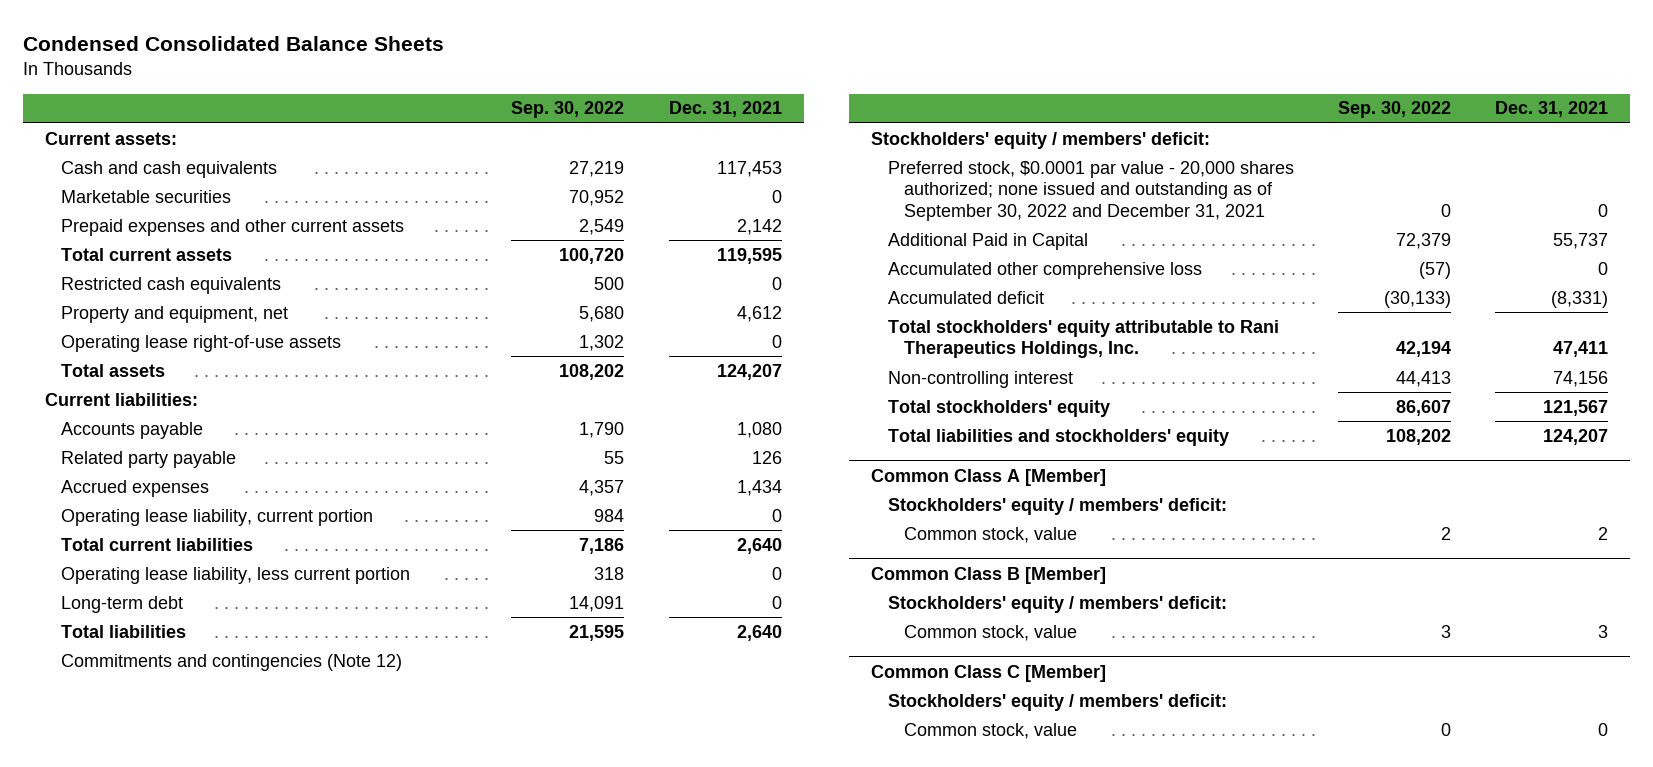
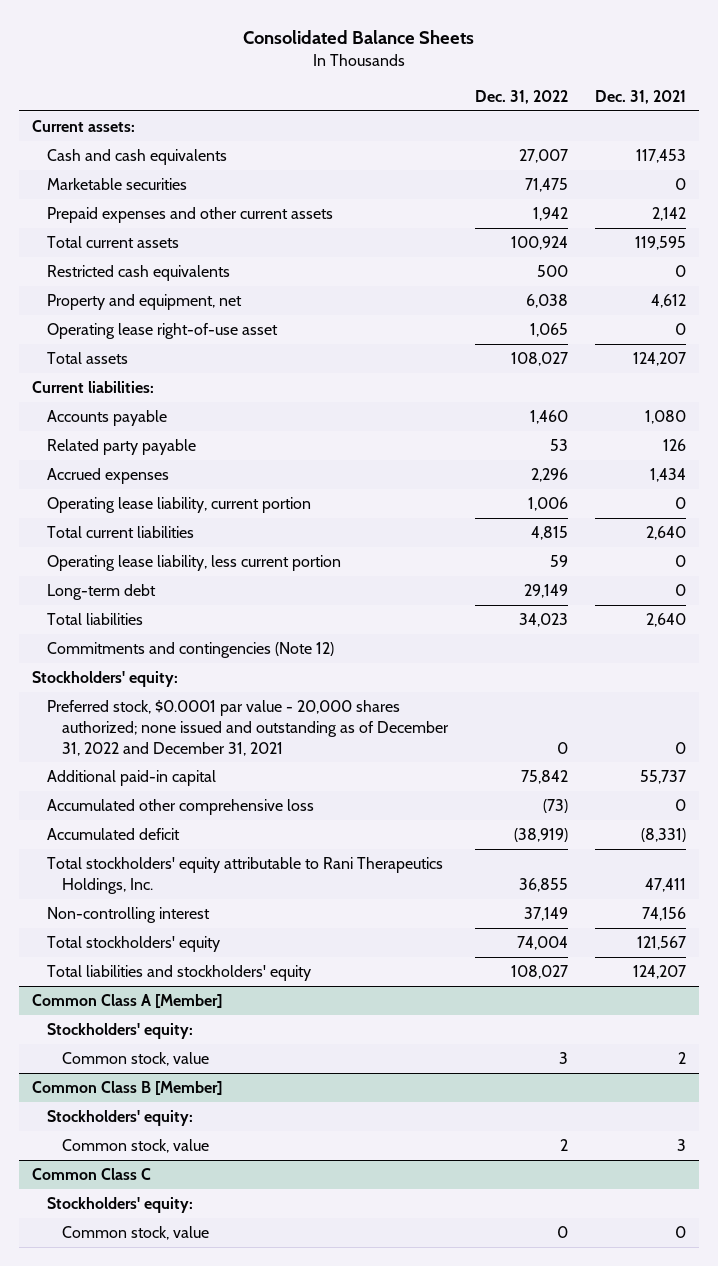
[22,35,444,51] Condensed Consolidated Balance Sheets -> [243,29,475,44] Consolidated Balance Sheets
[511,101,625,119] Sep. 30, 2022 -> none
none -> [475,89,569,104] Dec. 31, 2022
[61,334,342,352] Operating lease right-of-use assets -> [47,323,279,340] Operating lease right-of-use asset
[871,131,1211,149] Stockholders' equity / members' deficit: -> [32,671,179,688] Stockholders' equity:
[887,160,1294,222] Preferred stock, $0.0001 par value - 20,000 shares authorized; none issued and outstanding as of September 30, 2022 and December 31, 2021 -> [47,700,450,756] Preferred stock, $0.0001 par value - 20,000 shares authorized; none issued and outstanding as of December 31, 2022 and December 31, 2021
[887,232,1088,250] Additional Paid in Capital -> [47,770,217,787] Additional paid-in capital
[887,497,1227,515] Stockholders' equity / members' deficit: -> [47,1023,194,1040] Stockholders' equity:
[887,595,1227,613] Stockholders' equity / members' deficit: -> [47,1110,194,1127] Stockholders' equity:
[871,664,1107,682] Common Class C [Member] -> [32,1168,152,1181] Common Class C
[887,693,1227,711] Stockholders' equity / members' deficit: -> [47,1197,194,1214] Stockholders' equity:

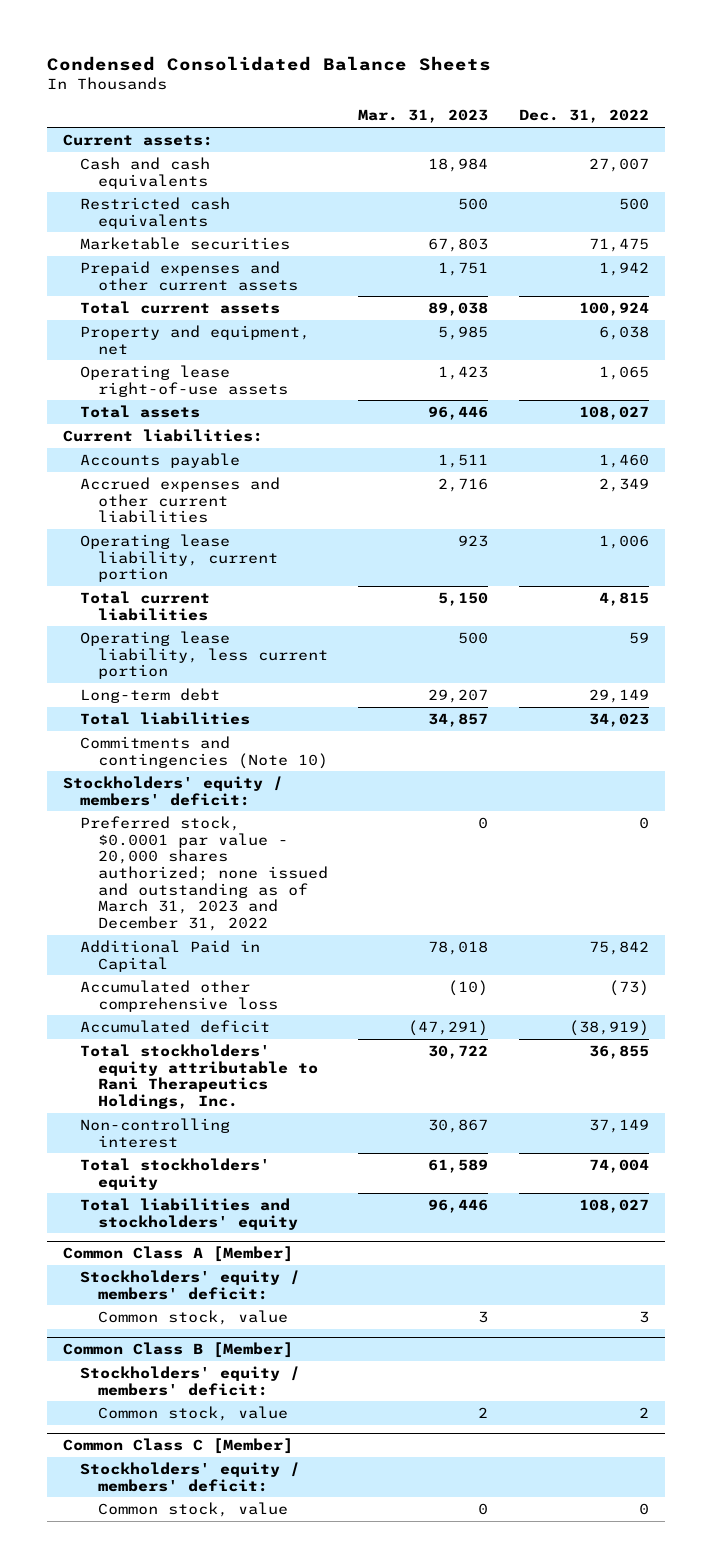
[243,29,475,44] Consolidated Balance Sheets -> [47,55,492,71] Condensed Consolidated Balance Sheets
[594,89,686,104] Dec. 31, 2021 -> none
none -> [358,109,489,124] Mar. 31, 2023
[47,265,231,282] Restricted cash equivalents -> [80,196,231,229] Restricted cash equivalents
[47,323,279,340] Operating lease right-of-use asset -> [80,364,288,397] Operating lease right-of-use assets
[47,439,197,456] Related party payable -> none
[47,468,170,485] Accrued expenses -> none
none -> [80,476,281,524] Accrued expenses and other current liabilities
[47,642,335,659] Commitments and contingencies (Note 12) -> [80,735,328,769] Commitments and contingencies (Note 10)
[32,671,179,688] Stockholders' equity: -> [62,775,283,806] Stockholders' equity / members' deficit:
[47,700,450,756] Preferred stock, $0.0001 par value - 20,000 shares authorized; none issued and outstanding as of December 31, 2022 and December 31, 2021 -> [80,815,328,932] Preferred stock, $0.0001 par value - 20,000 shares authorized; none issued and outstanding as of March 31, 2023 and December 31, 2022
[47,770,217,787] Additional paid-in capital -> [80,939,261,972] Additional Paid in Capital
[47,1023,194,1040] Stockholders' equity: -> [80,1269,301,1300] Stockholders' equity / members' deficit:
[47,1110,194,1127] Stockholders' equity: -> [80,1365,301,1396] Stockholders' equity / members' deficit:
[32,1168,152,1181] Common Class C -> [62,1438,293,1455] Common Class C [Member]
[47,1197,194,1214] Stockholders' equity: -> [80,1461,301,1492] Stockholders' equity / members' deficit:

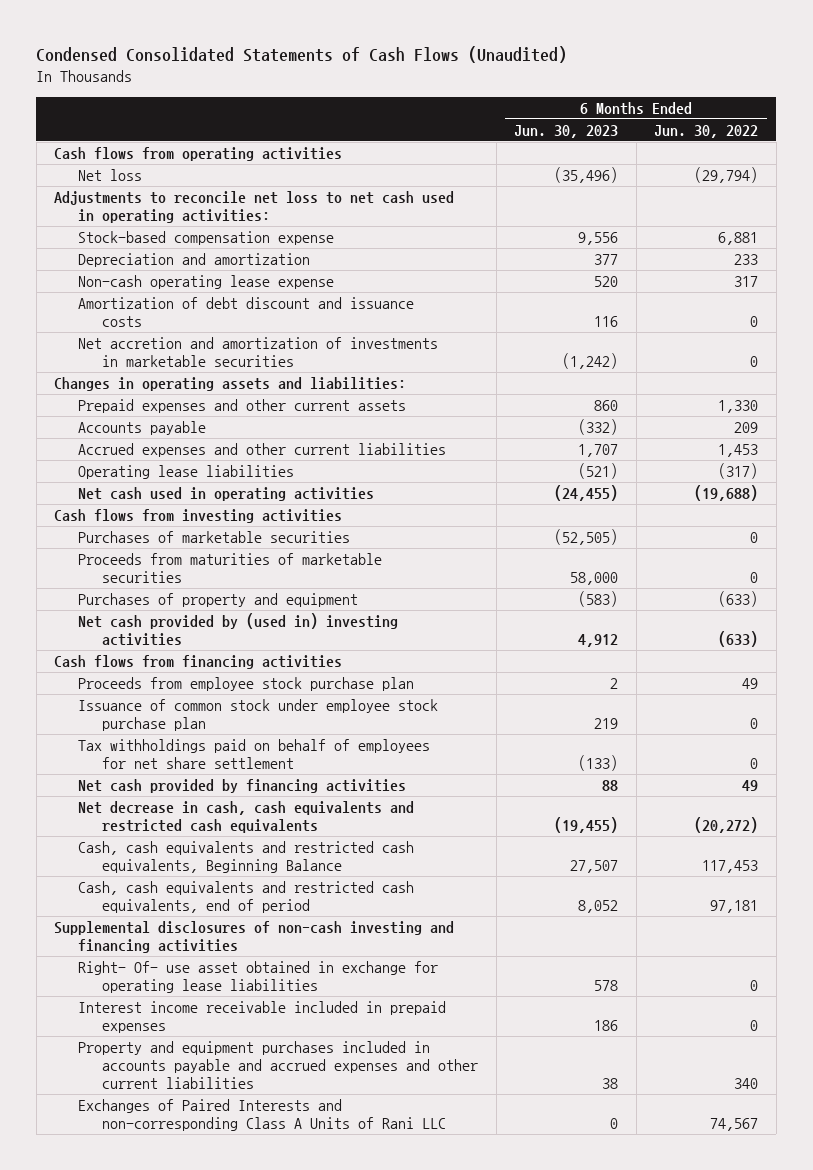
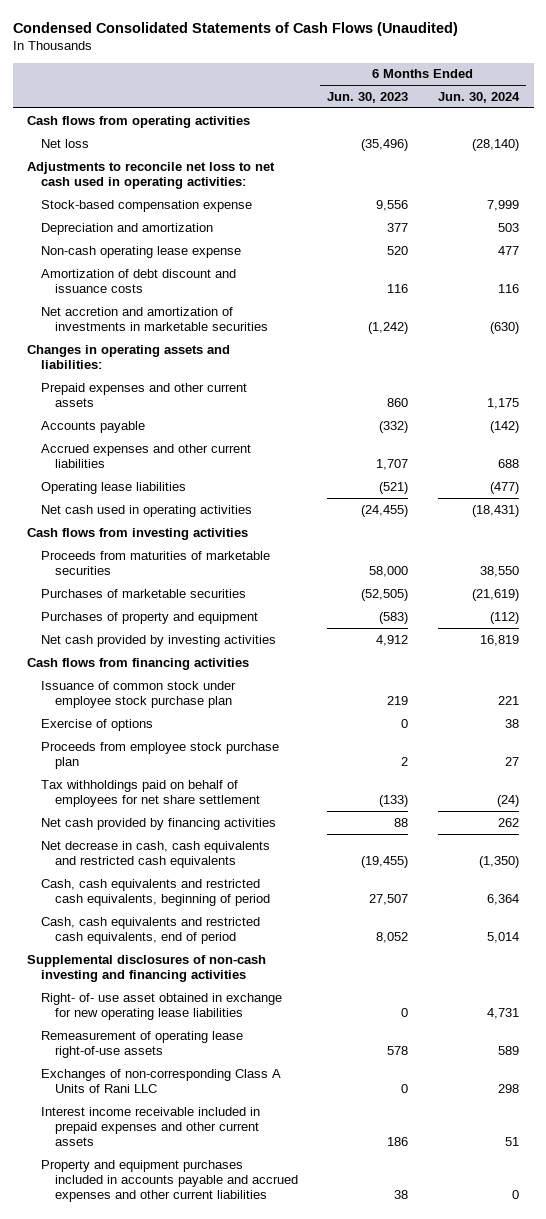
[654,124,759,138] Jun. 30, 2022 -> none
none -> [437,91,520,103] Jun. 30, 2024
[78,530,351,543] Purchases of marketable securities -> [41,588,247,598] Purchases of marketable securities
[78,612,399,647] Net cash provided by (used in) investing activities -> [41,634,277,647] Net cash provided by investing activities
none -> [41,718,154,731] Exercise of options
[78,676,415,691] Proceeds from employee stock purchase plan -> [41,741,280,770] Proceeds from employee stock purchase plan
[78,840,415,874] Cash, cash equivalents and restricted cash equivalents, Beginning Balance -> [41,878,270,907] Cash, cash equivalents and restricted cash equivalents, beginning of period
[78,960,439,994] Right- Of- use asset obtained in exchange for operating lease liabilities -> [41,992,283,1021] Right- of- use asset obtained in exchange for new operating lease liabilities
[594,980,619,992] 578 -> [401,1008,409,1018] 0
none -> [41,1030,244,1059] Remeasurement of operating lease right-of-use assets
none -> [41,1068,282,1094] Exchanges of non-corresponding Class A Units of Rani LLC
[78,1000,447,1034] Interest income receivable included in prepaid expenses -> [41,1106,261,1147] Interest income receivable included in prepaid expenses and other current assets
[78,1098,446,1132] Exchanges of Paired Interests and non-corresponding Class A Units of Rani LLC -> none

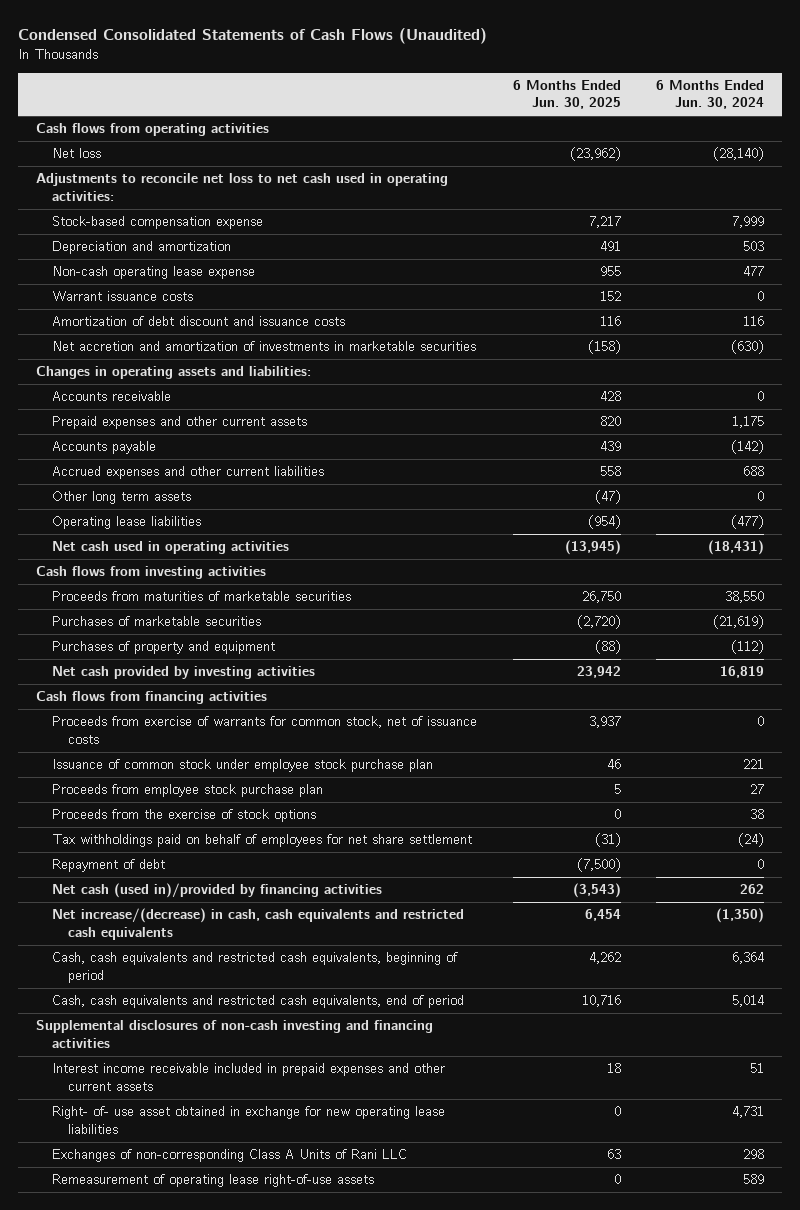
[327,91,409,103] Jun. 30, 2023 -> none
none -> [512,80,621,110] 6 Months Ended Jun. 30, 2025
none -> [52,291,194,302] Warrant issuance costs
none -> [52,391,172,402] Accounts receivable
none -> [52,491,192,505] Other long term assets
none -> [52,716,478,744] Proceeds from exercise of warrants for common stock, net of issuance costs
[41,718,154,731] Exercise of options -> none
none -> [52,809,317,823] Proceeds from the exercise of stock options
none -> [52,859,166,873] Repayment of debt
[41,817,277,830] Net cash provided by financing activities -> [52,883,383,899] Net cash (used in)/provided by financing activities
[41,840,271,869] Net decrease in cash, cash equivalents and restricted cash equivalents -> [52,908,465,940] Net increase/(decrease) in cash, cash equivalents and restricted cash equivalents
[41,1106,261,1147] Interest income receivable included in prepaid expenses and other current assets -> [52,1063,446,1091] Interest income receivable included in prepaid expenses and other current assets
[41,1159,298,1203] Property and equipment purchases included in accounts payable and accrued expenses and other current liabilities -> none
[41,1030,244,1059] Remeasurement of operating lease right-of-use assets -> [52,1174,375,1188] Remeasurement of operating lease right-of-use assets

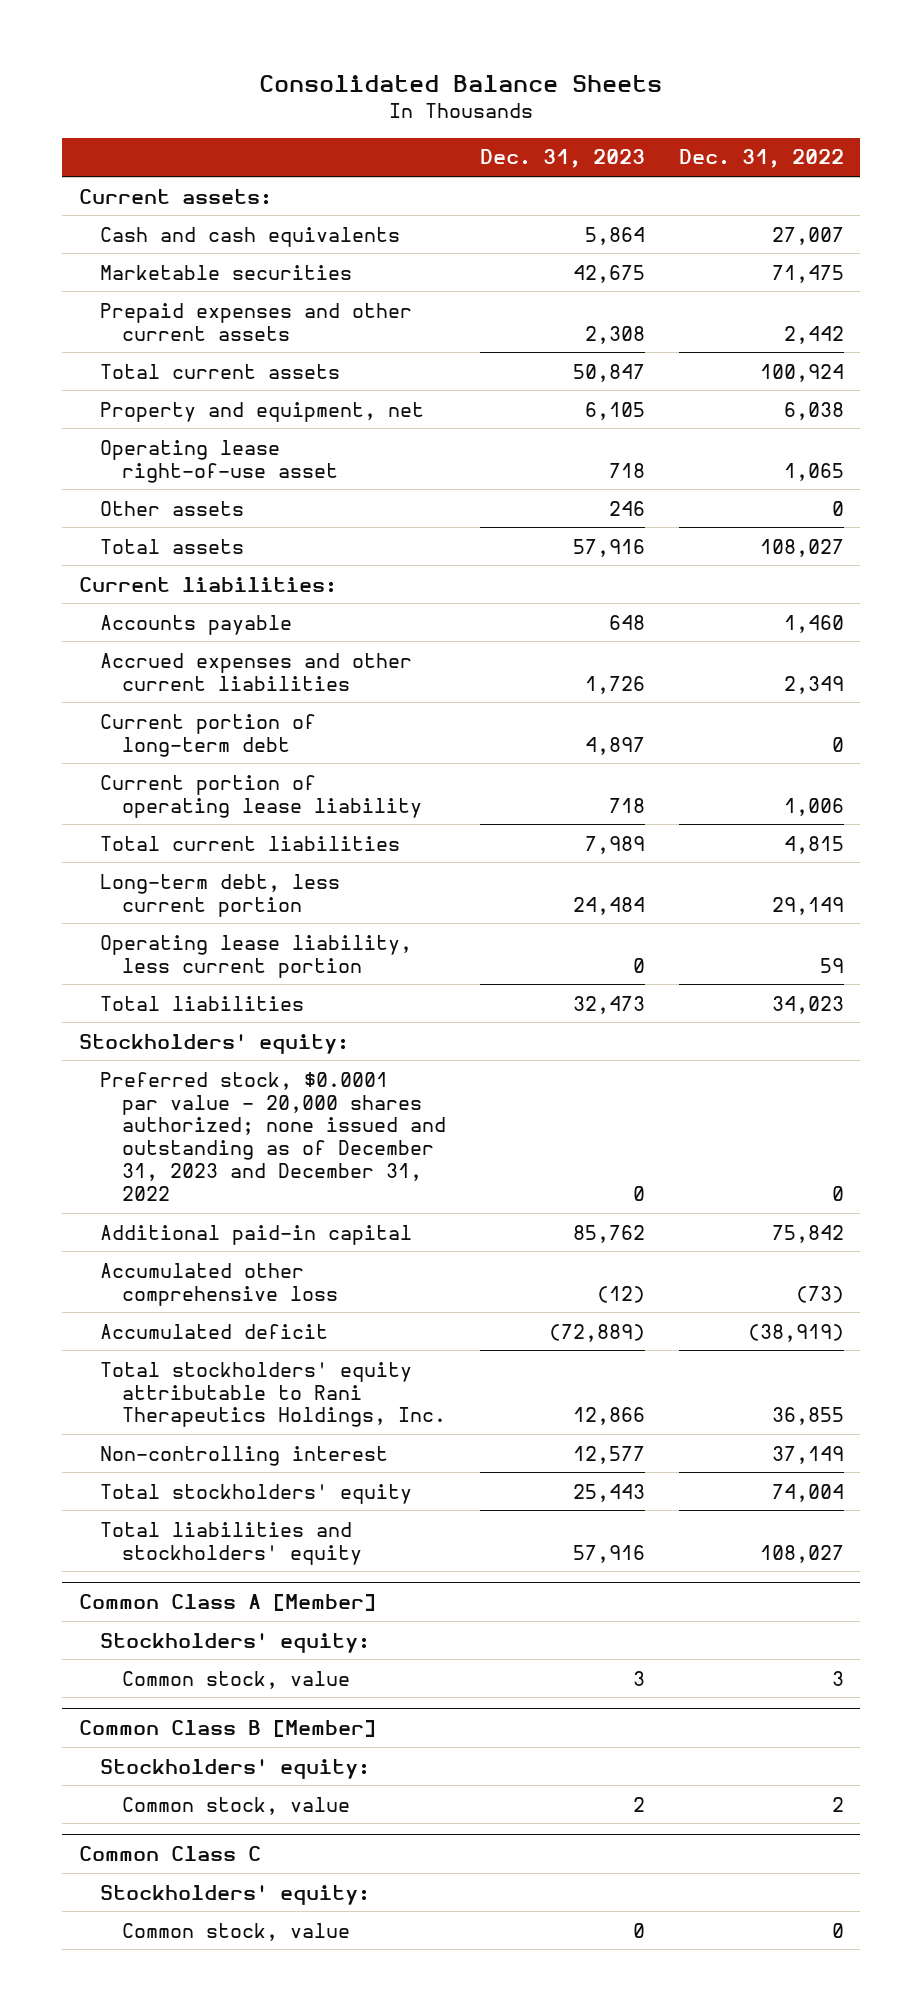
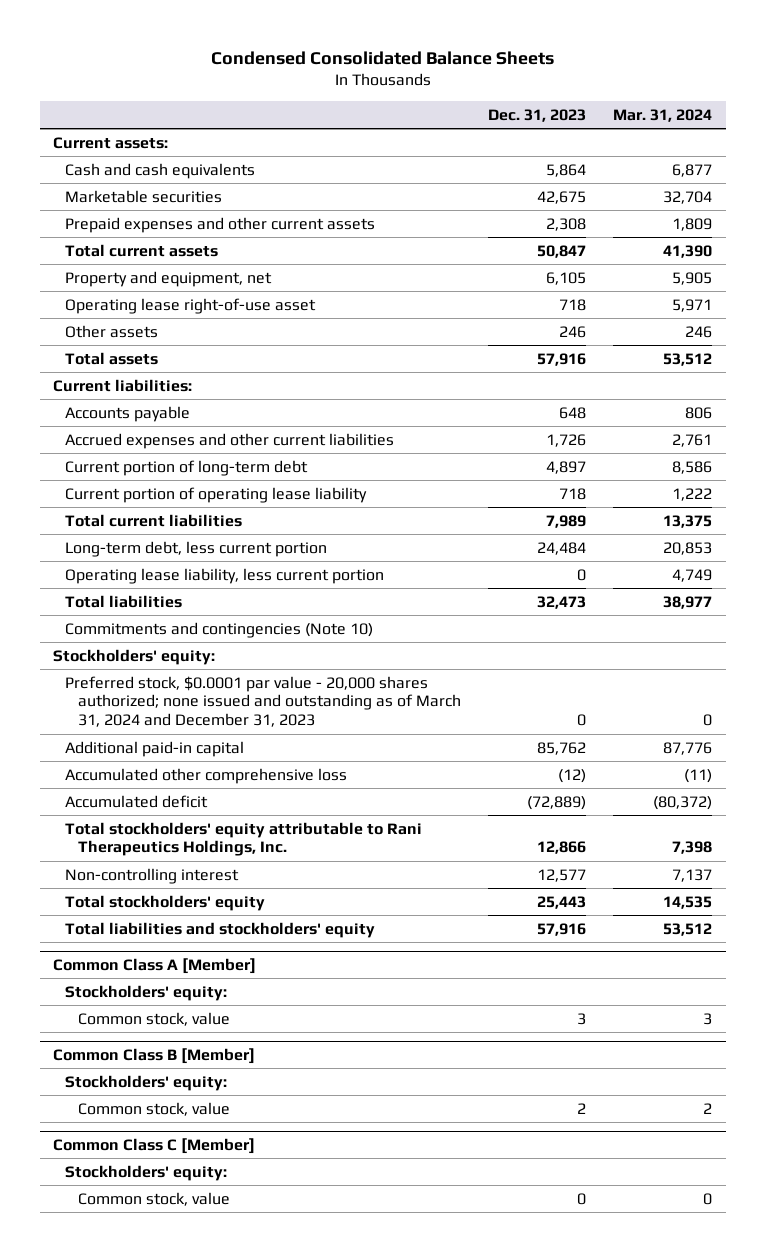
[259,74,663,92] Consolidated Balance Sheets -> [210,51,554,66] Condensed Consolidated Balance Sheets
[678,149,844,169] Dec. 31, 2022 -> none
none -> [612,108,712,122] Mar. 31, 2024
none -> [65,621,374,638] Commitments and contingencies (Note 10)
[100,1071,447,1202] Preferred stock, $0.0001 par value - 20,000 shares authorized; none issued and outstanding as of December 31, 2023 and December 31, 2022 -> [65,675,461,728] Preferred stock, $0.0001 par value - 20,000 shares authorized; none issued and outstanding as of March 31, 2024 and December 31, 2023
[78,1846,261,1862] Common Class C -> [53,1137,256,1154] Common Class C [Member]

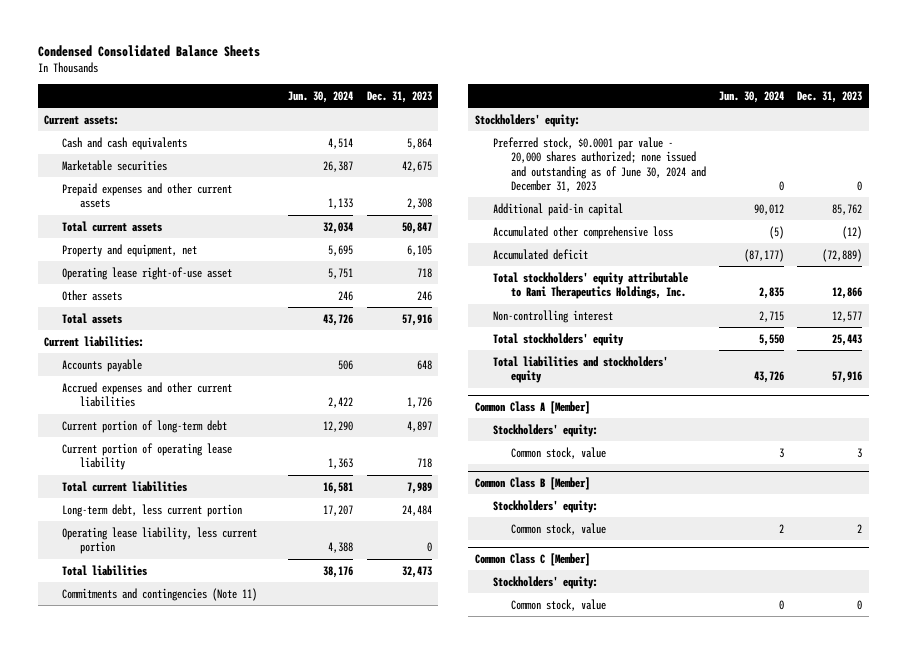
[612,108,712,122] Mar. 31, 2024 -> none
none -> [288,90,354,103] Jun. 30, 2024
[65,621,374,638] Commitments and contingencies (Note 10) -> [62,587,258,601] Commitments and contingencies (Note 11)
[65,675,461,728] Preferred stock, $0.0001 par value - 20,000 shares authorized; none issued and outstanding as of March 31, 2024 and December 31, 2023 -> [492,136,706,192] Preferred stock, $0.0001 par value - 20,000 shares authorized; none issued and outstanding as of June 30, 2024 and December 31, 2023

